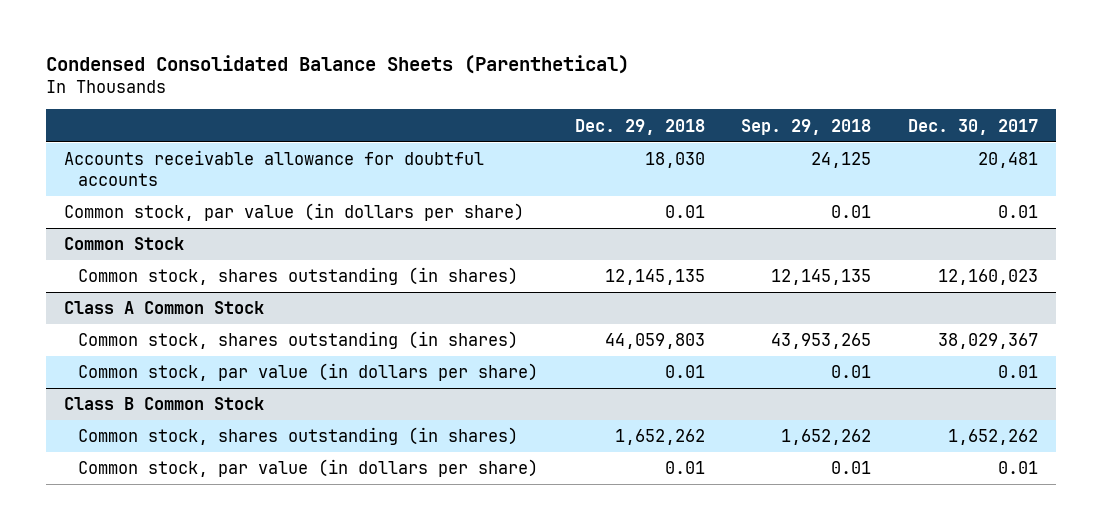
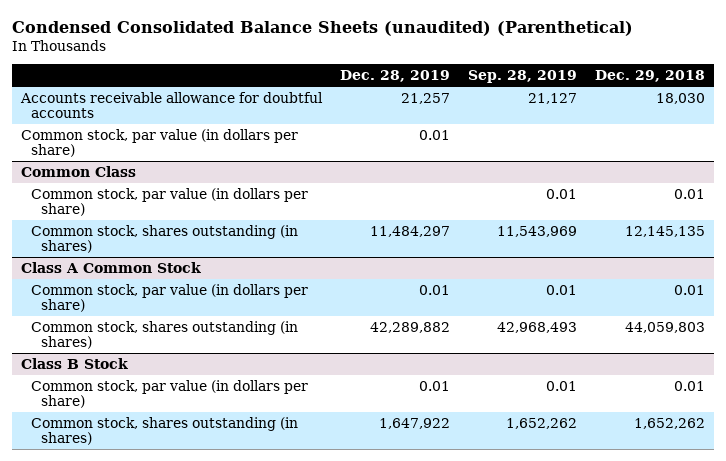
[45,55,629,75] Condensed Consolidated Balance Sheets (Parenthetical) -> [12,20,634,36] Condensed Consolidated Balance Sheets (unaudited) (Parenthetical)
[741,118,872,135] Sep. 29, 2018 -> none
[907,118,1038,135] Dec. 30, 2017 -> none
none -> [340,69,451,82] Dec. 28, 2019
none -> [467,69,577,83] Sep. 28, 2019
none -> [21,128,299,158] Common stock, par value (in dollars per share)
none -> [21,165,137,177] Common Class
[64,237,185,251] Common Stock -> none
none -> [30,283,308,313] Common stock, par value (in dollars per share)
none -> [21,357,129,369] Class B Stock
[64,397,265,411] Class B Common Stock -> none
[77,459,538,478] Common stock, par value (in dollars per share) -> none

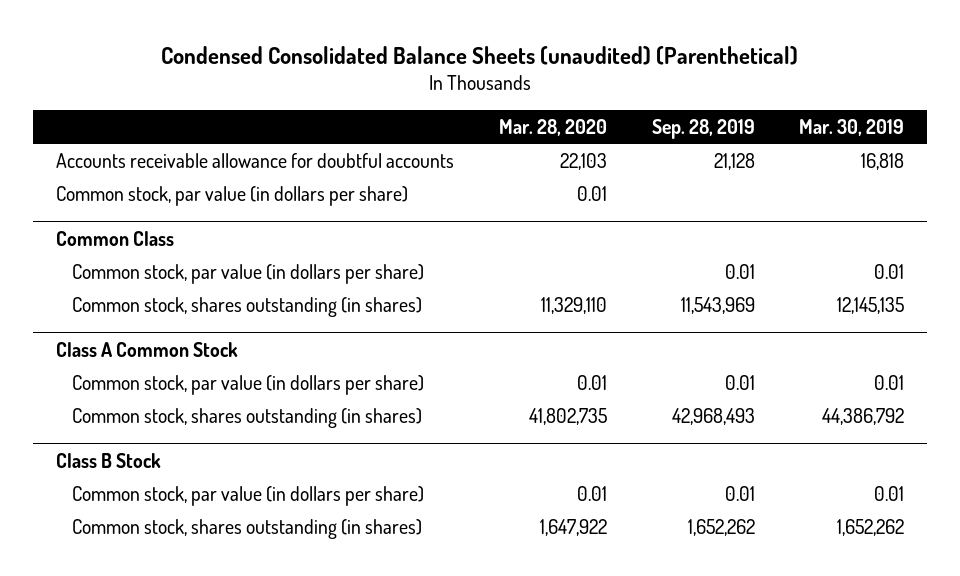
[340,69,451,82] Dec. 28, 2019 -> none
[594,69,705,82] Dec. 29, 2018 -> none
none -> [498,118,607,136] Mar. 28, 2020
none -> [799,118,905,136] Mar. 30, 2019
[527,92,577,104] 21,127 -> [713,152,755,170] 21,128

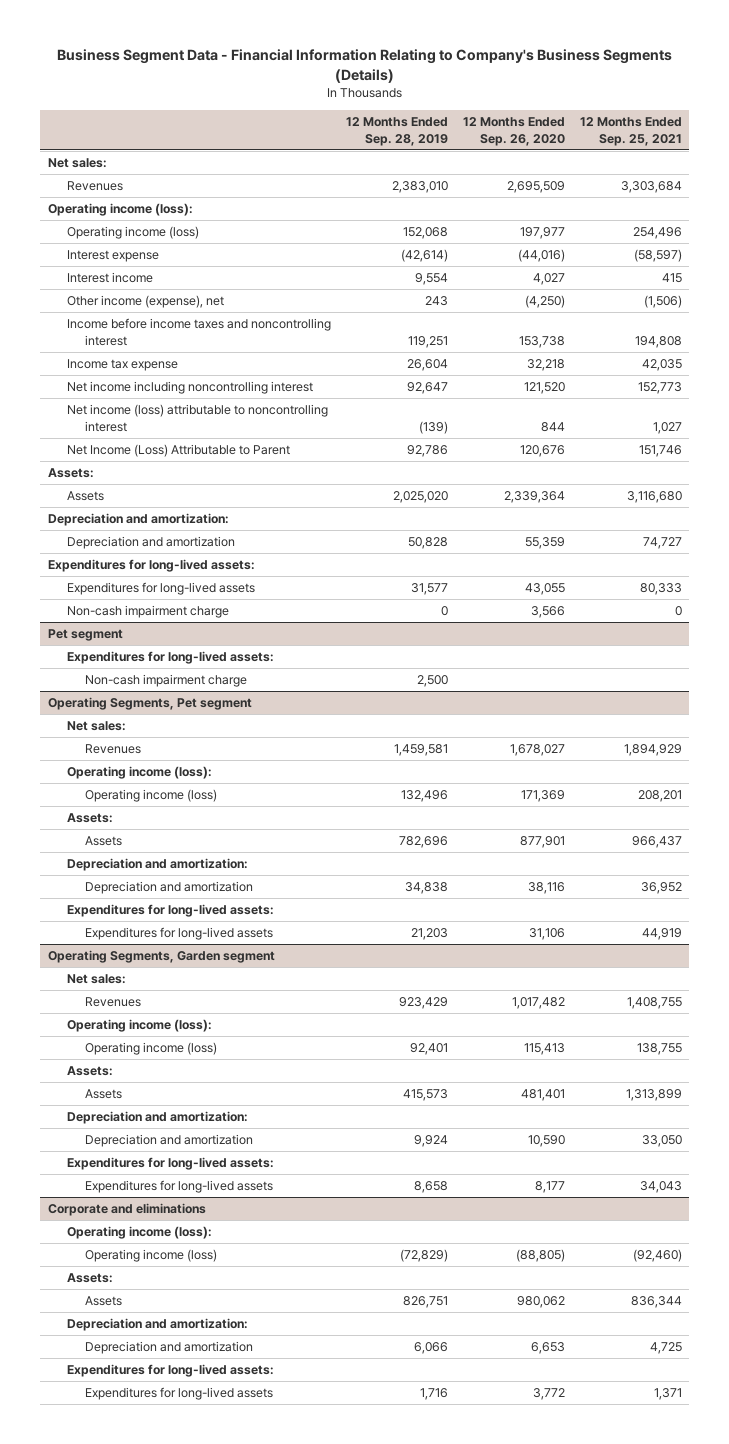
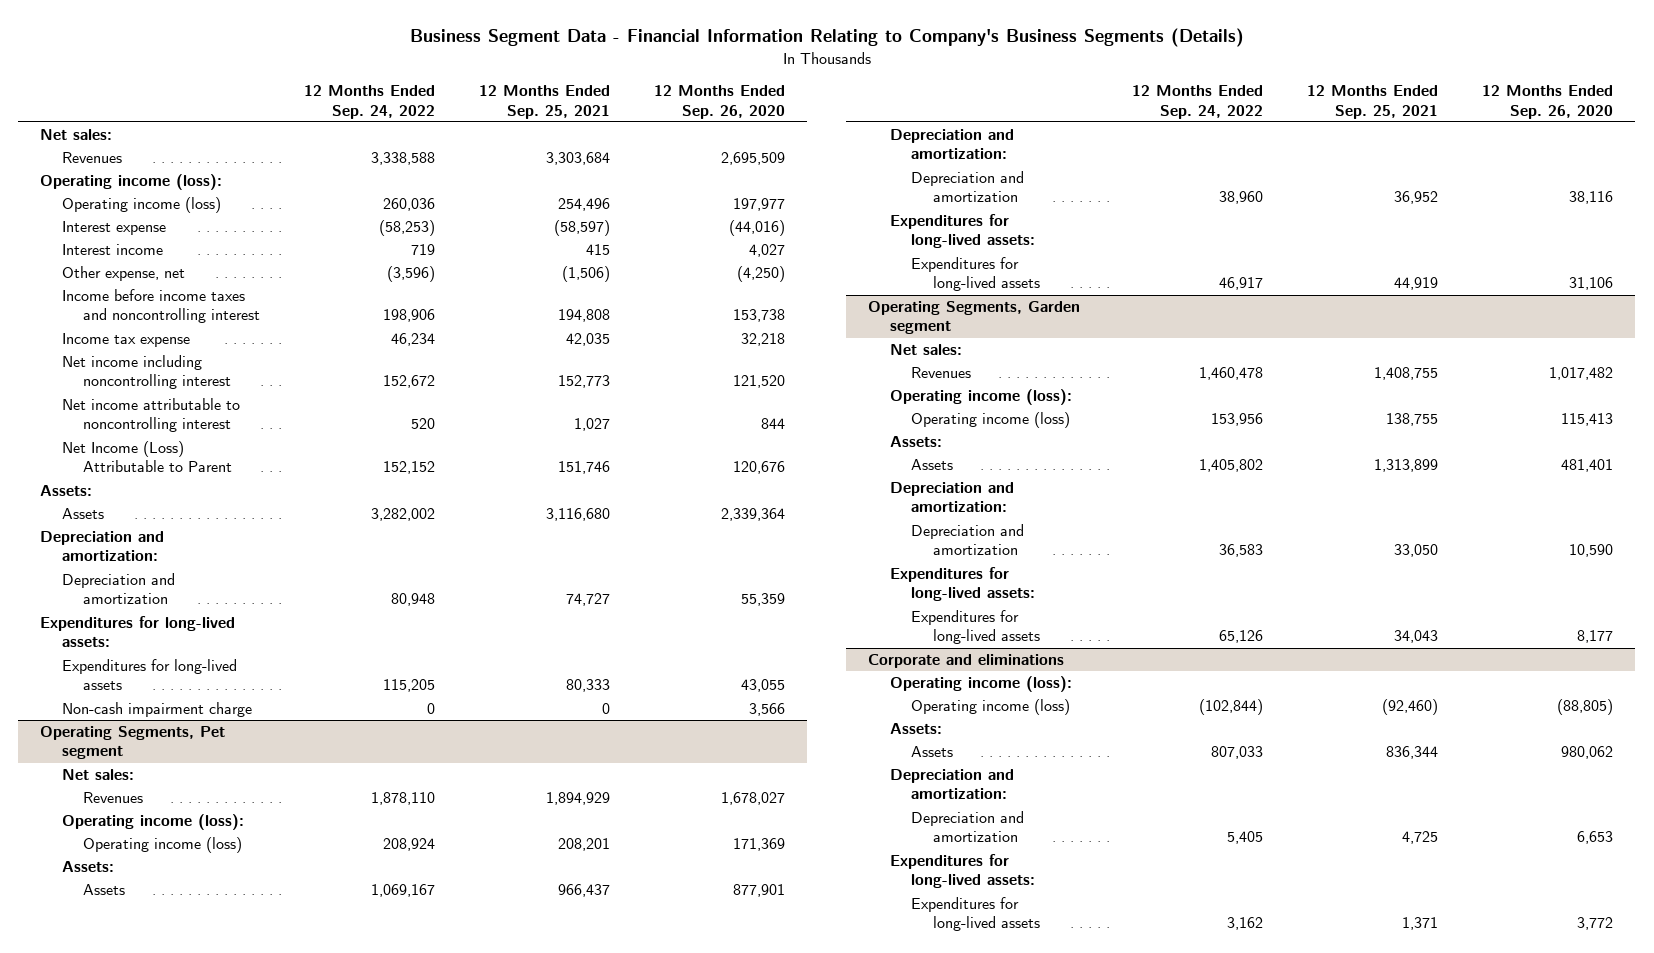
[345,117,448,146] 12 Months Ended Sep. 28, 2019 -> none
none -> [304,85,436,119] 12 Months Ended Sep. 24, 2022
[66,295,224,309] Other income (expense), net -> [61,266,185,282] Other expense, net
[66,404,328,432] Net income (loss) attributable to noncontrolling interest -> [61,398,240,433] Net income attributable to noncontrolling interest
[47,629,123,642] Pet segment -> none
[66,651,274,665] Expenditures for long-lived assets: -> none
[85,674,248,688] Non-cash impairment charge -> none

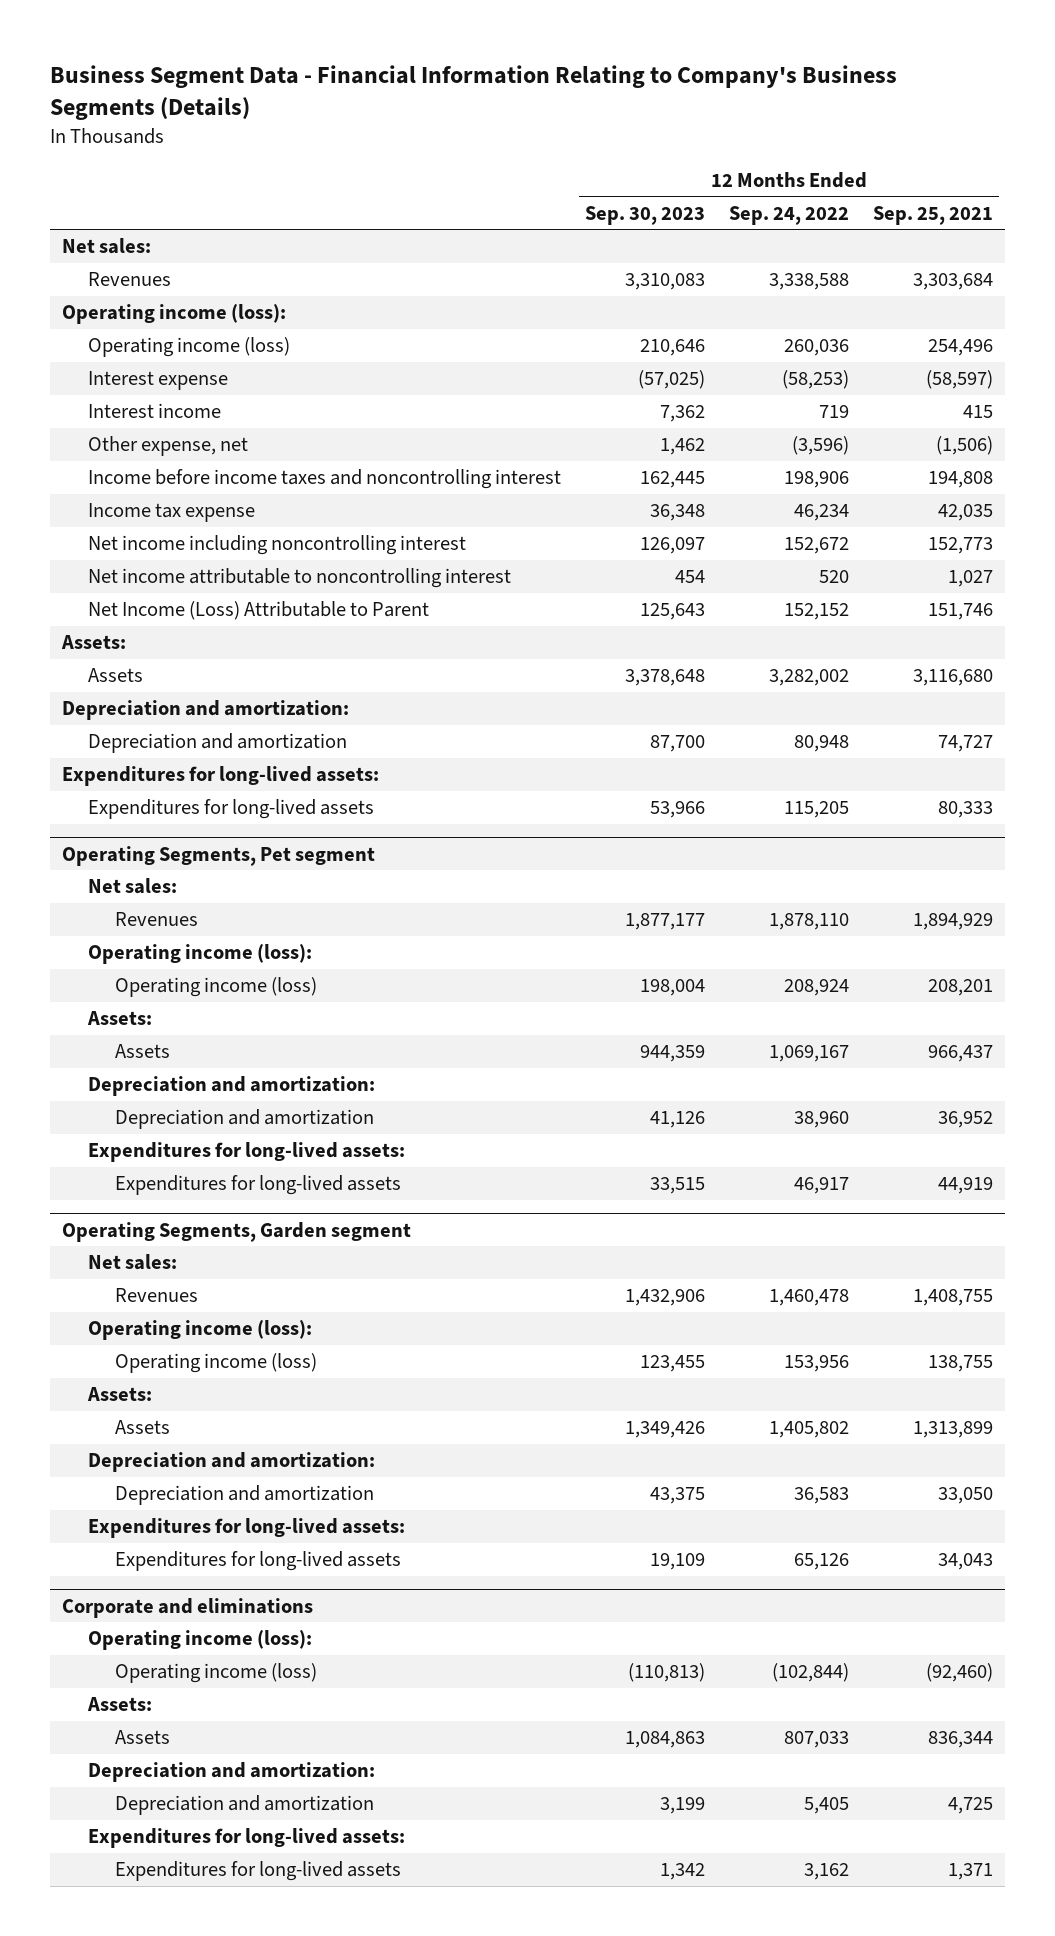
[654,85,786,119] 12 Months Ended Sep. 26, 2020 -> none
none -> [585,205,706,225] Sep. 30, 2023
[61,702,252,718] Non-cash impairment charge -> none

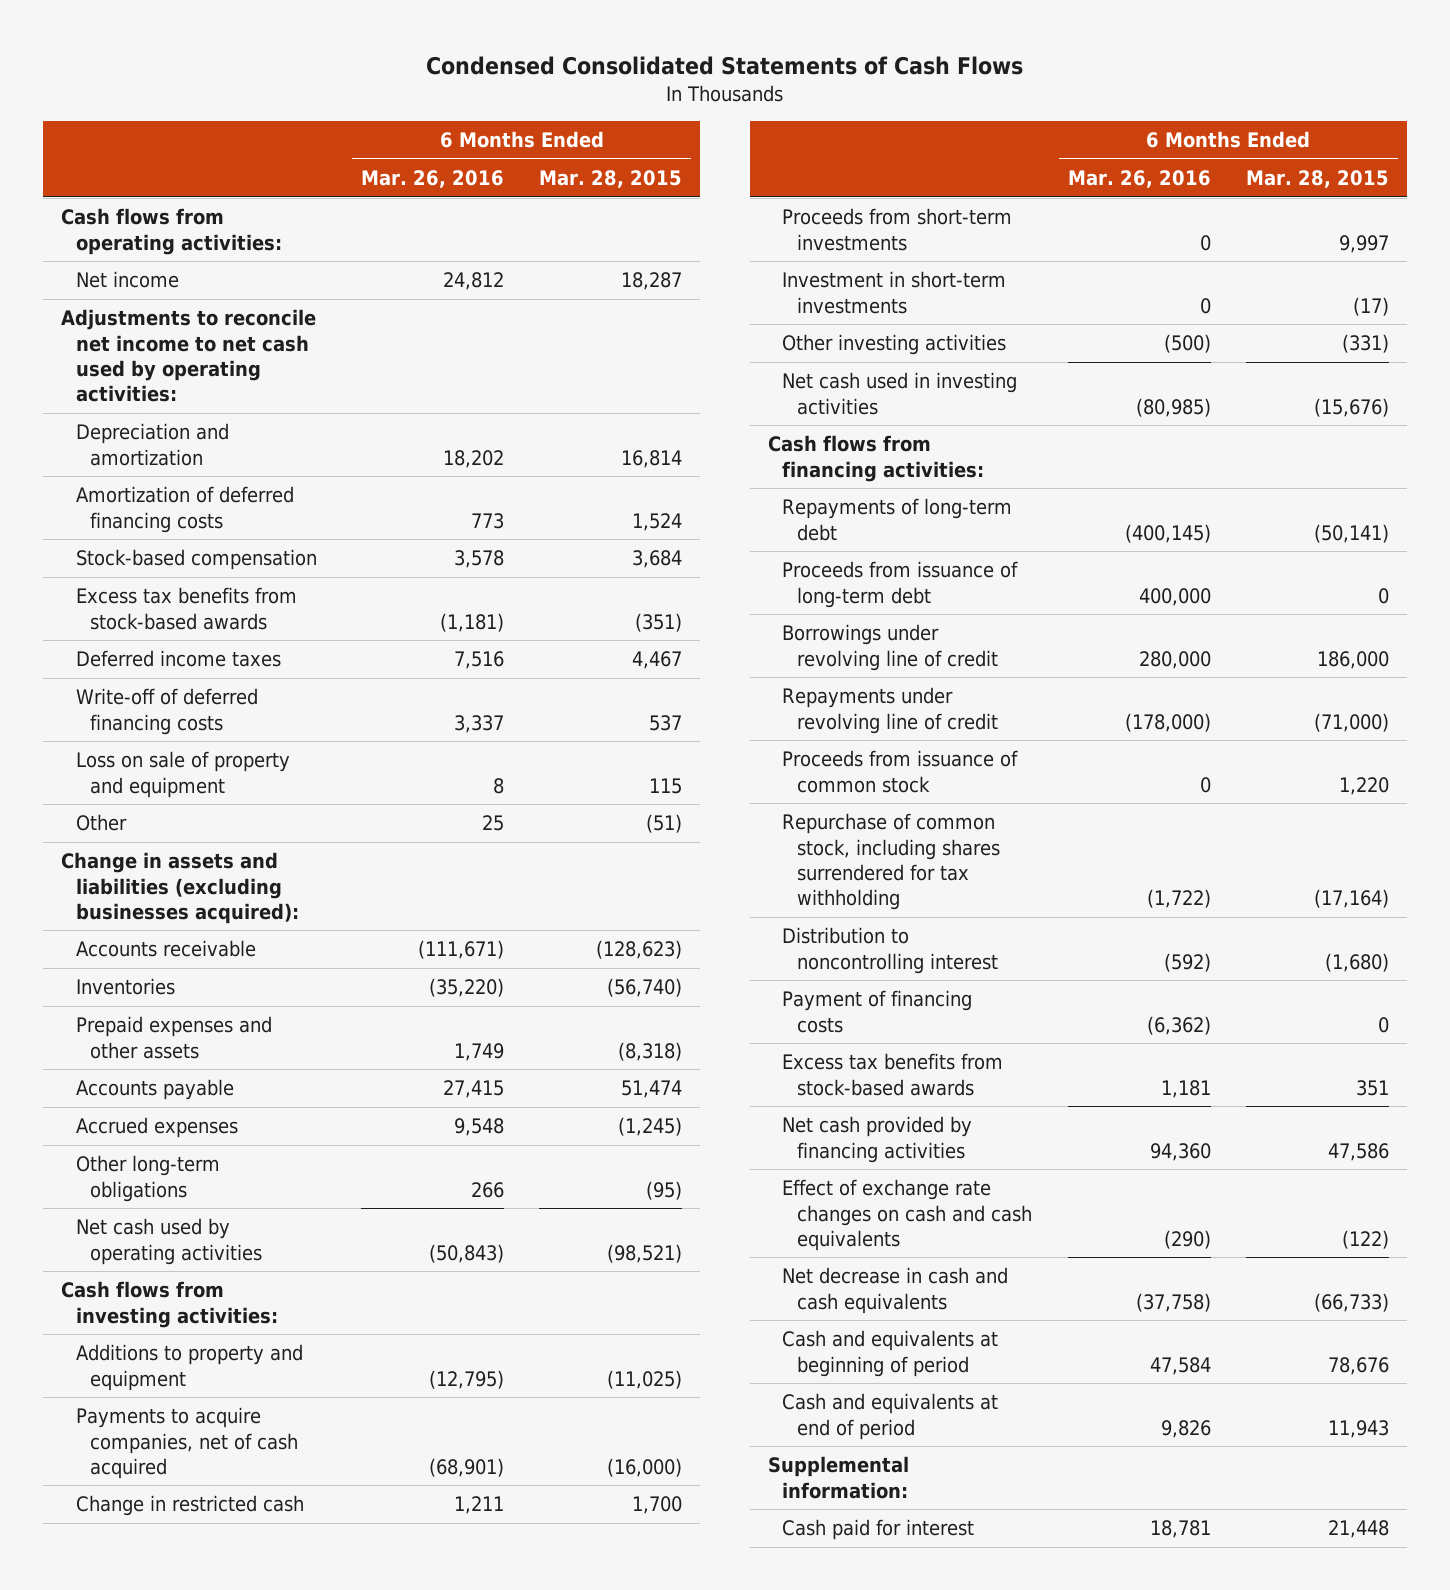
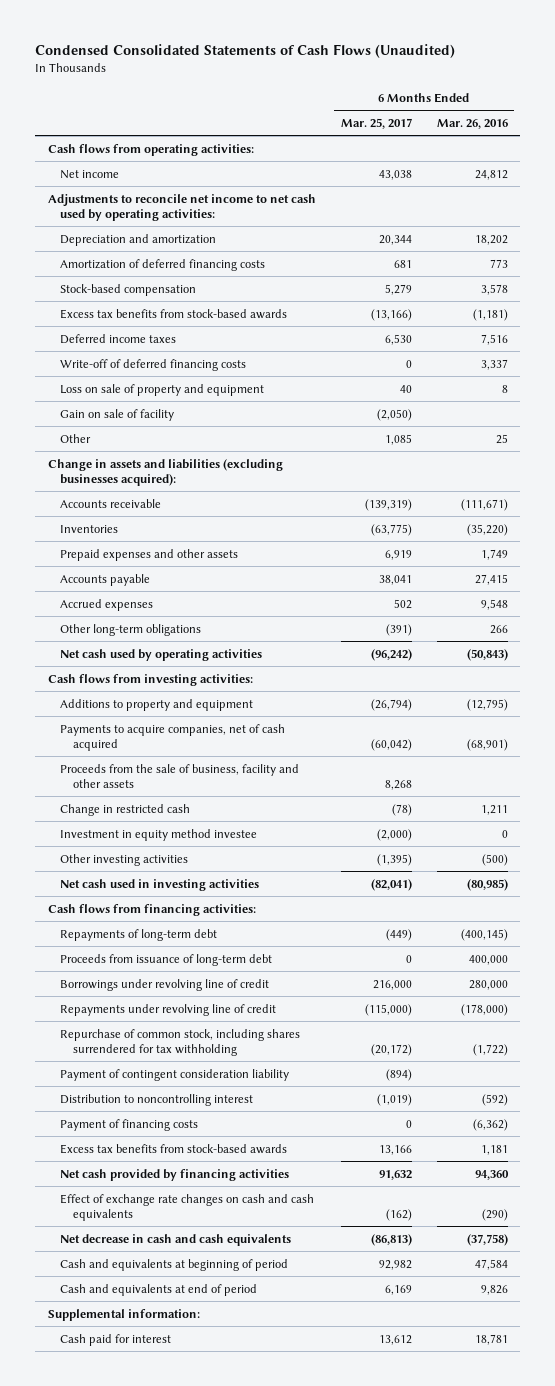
[425,56,1023,76] Condensed Consolidated Statements of Cash Flows -> [35,44,456,59] Condensed Consolidated Statements of Cash Flows (Unaudited)
[539,170,683,189] Mar. 28, 2015 -> none
none -> [340,117,412,129] Mar. 25, 2017
none -> [60,408,175,421] Gain on sale of facility
none -> [60,763,300,788] Proceeds from the sale of business, facility and other assets
[782,208,1013,251] Proceeds from short-term investments -> none
[782,271,1007,314] Investment in short-term investments -> none
none -> [60,828,258,841] Investment in equity method investee
[782,750,1019,793] Proceeds from issuance of common stock -> none
none -> [60,1068,290,1081] Payment of contingent consideration liability

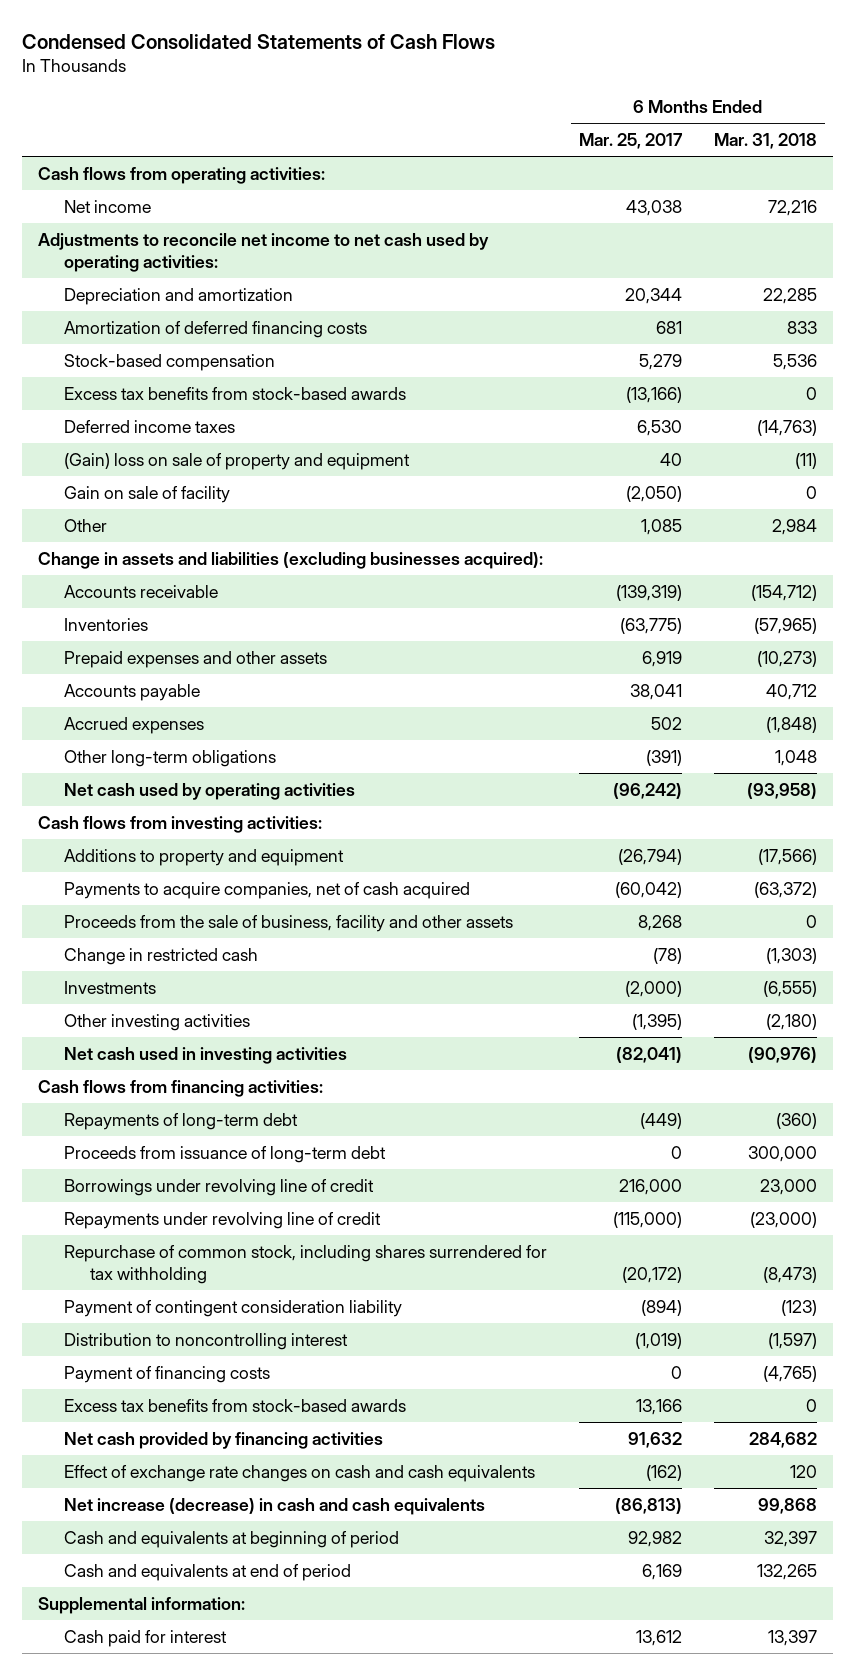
[35,44,456,59] Condensed Consolidated Statements of Cash Flows (Unaudited) -> [22,33,496,49] Condensed Consolidated Statements of Cash Flows
[436,118,508,129] Mar. 26, 2016 -> none
none -> [713,133,817,150] Mar. 31, 2018
[60,358,247,371] Write-off of deferred financing costs -> none
[60,383,265,396] Loss on sale of property and equipment -> [64,452,411,470] (Gain) loss on sale of property and equipment
[60,828,258,841] Investment in equity method investee -> [64,980,157,994] Investments
[60,1233,292,1246] Net decrease in cash and cash equivalents -> [64,1497,486,1515] Net increase (decrease) in cash and cash equivalents

